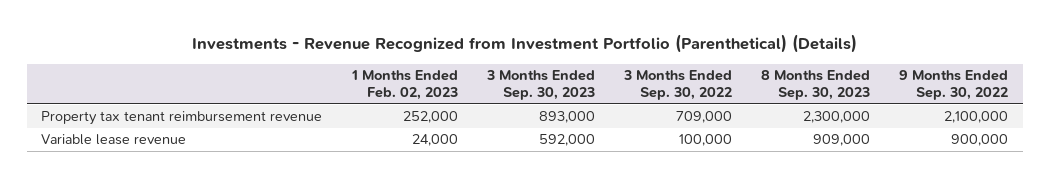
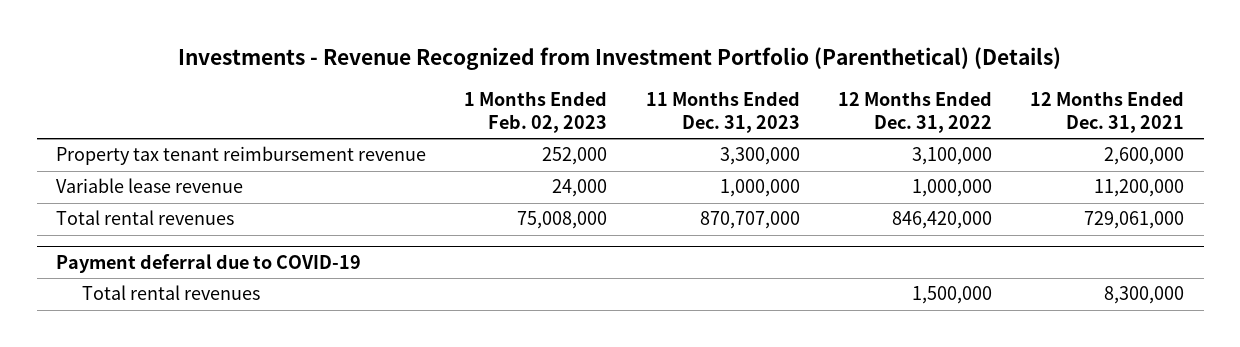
[485,70,595,101] 3 Months Ended Sep. 30, 2023 -> none
[622,70,732,101] 3 Months Ended Sep. 30, 2022 -> none
[761,70,871,101] 8 Months Ended Sep. 30, 2023 -> none
[899,70,1009,101] 9 Months Ended Sep. 30, 2022 -> none
none -> [645,90,800,133] 11 Months Ended Dec. 31, 2023
none -> [837,90,992,133] 12 Months Ended Dec. 31, 2022
none -> [1030,90,1185,133] 12 Months Ended Dec. 31, 2021
none -> [55,210,234,226] Total rental revenues
none -> [55,254,361,274] Payment deferral due to COVID-19
none -> [82,285,261,301] Total rental revenues

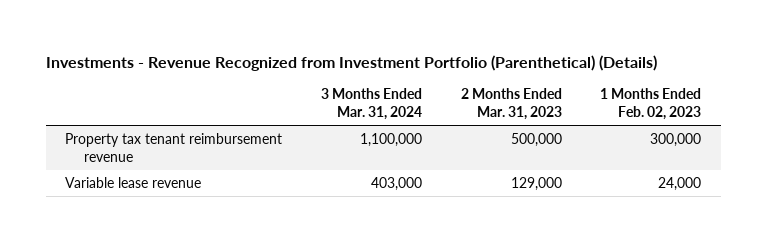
[645,90,800,133] 11 Months Ended Dec. 31, 2023 -> none
[837,90,992,133] 12 Months Ended Dec. 31, 2022 -> none
[1030,90,1185,133] 12 Months Ended Dec. 31, 2021 -> none
none -> [321,88,423,121] 3 Months Ended Mar. 31, 2024
none -> [460,88,562,121] 2 Months Ended Mar. 31, 2023
[542,147,608,166] 252,000 -> [650,132,702,147] 300,000
[55,210,234,226] Total rental revenues -> none
[55,254,361,274] Payment deferral due to COVID-19 -> none
[82,285,261,301] Total rental revenues -> none

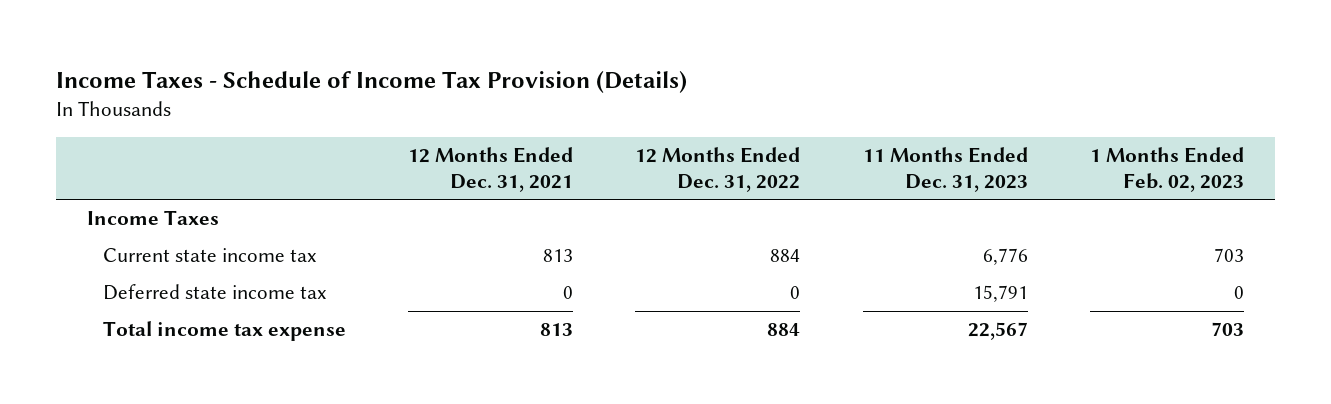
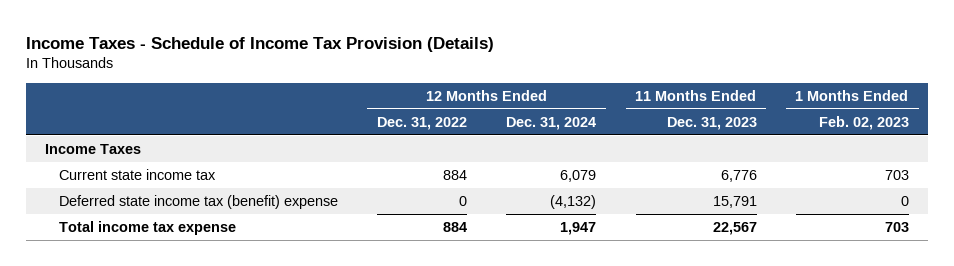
[408,147,574,192] 12 Months Ended Dec. 31, 2021 -> none
none -> [506,116,597,130] Dec. 31, 2024
[102,284,327,301] Deferred state income tax -> [58,194,338,209] Deferred state income tax (benefit) expense

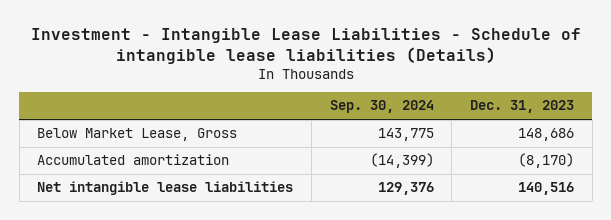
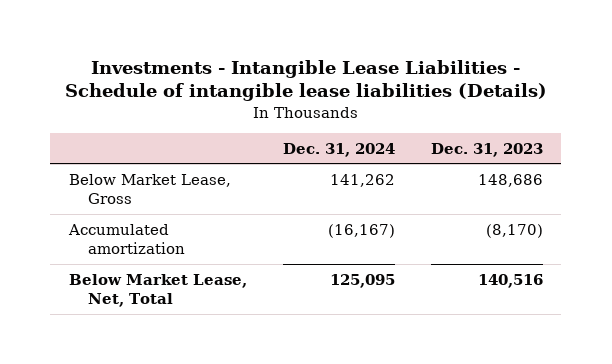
[30,28,581,64] Investment - Intangible Lease Liabilities - Schedule of intangible lease liabilities (Details) -> [64,59,547,102] Investments - Intangible Lease Liabilities - Schedule of intangible lease liabilities (Details)
[329,100,434,114] Sep. 30, 2024 -> none
none -> [282,142,395,157] Dec. 31, 2024
[37,181,294,196] Net intangible lease liabilities -> [68,273,247,308] Below Market Lease, Net, Total

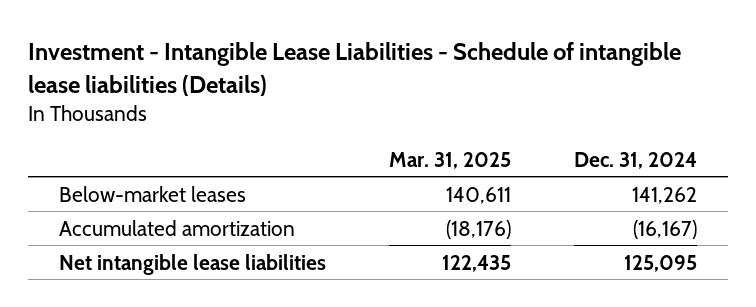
[64,59,547,102] Investments - Intangible Lease Liabilities - Schedule of intangible lease liabilities (Details) -> [27,42,681,96] Investment - Intangible Lease Liabilities - Schedule of intangible lease liabilities (Details)
[431,142,544,157] Dec. 31, 2023 -> none
none -> [388,151,511,169] Mar. 31, 2025
[68,173,231,205] Below Market Lease, Gross -> [58,185,246,202] Below-market leases
[68,273,247,308] Below Market Lease, Net, Total -> [58,253,326,275] Net intangible lease liabilities

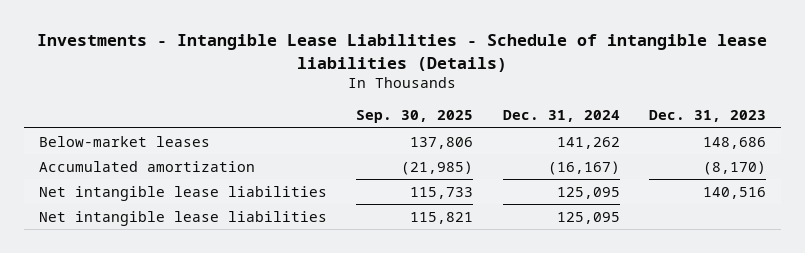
[27,42,681,96] Investment - Intangible Lease Liabilities - Schedule of intangible lease liabilities (Details) -> [37,34,768,72] Investments - Intangible Lease Liabilities - Schedule of intangible lease liabilities (Details)
[388,151,511,169] Mar. 31, 2025 -> none
none -> [356,110,474,124] Sep. 30, 2025
none -> [648,110,766,123] Dec. 31, 2023
none -> [39,210,328,226] Net intangible lease liabilities

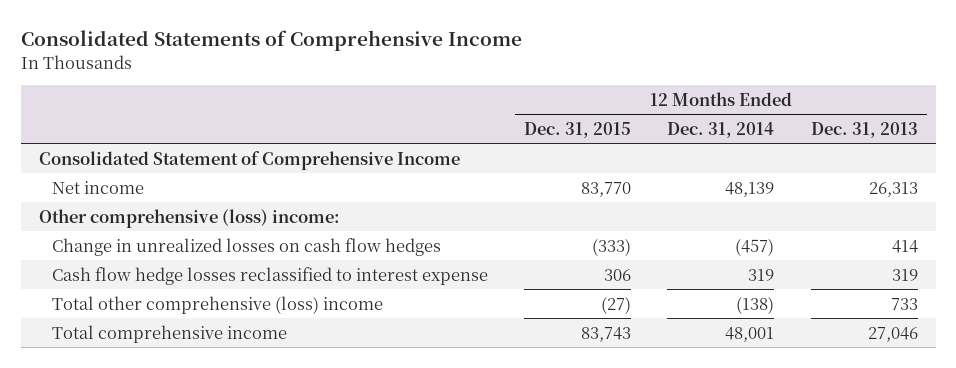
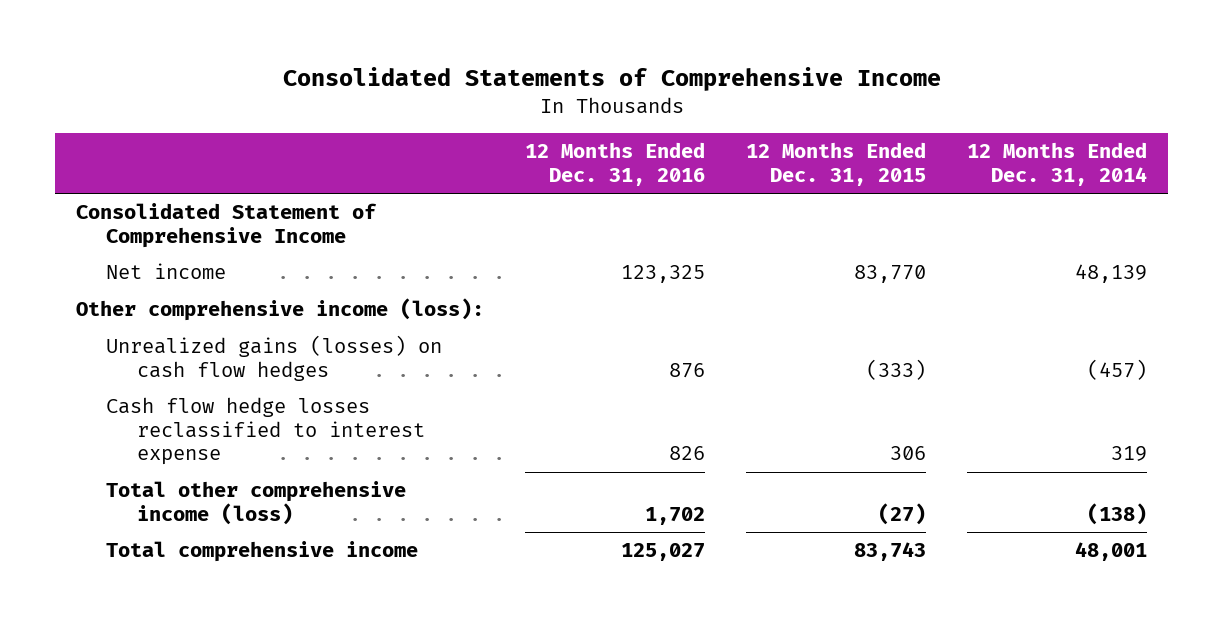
[810,121,918,138] Dec. 31, 2013 -> none
none -> [525,142,706,186] 12 Months Ended Dec. 31, 2016
[38,208,340,228] Other comprehensive (loss) income: -> [75,298,484,322] Other comprehensive income (loss):
[52,237,442,256] Change in unrealized losses on cash flow hedges -> [106,335,443,381] Unrealized gains (losses) on cash flow hedges
[52,295,384,314] Total other comprehensive (loss) income -> [106,481,407,525] Total other comprehensive income (loss)

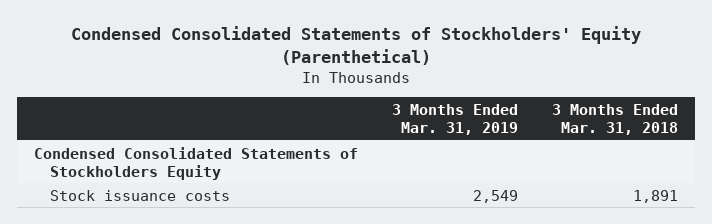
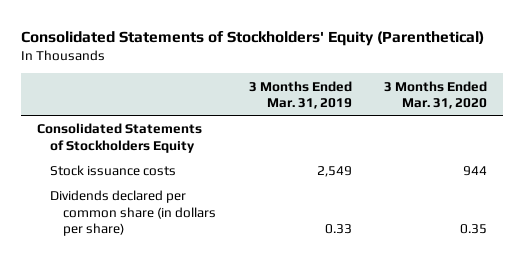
[71,25,642,65] Condensed Consolidated Statements of Stockholders' Equity (Parenthetical) -> [20,30,484,46] Consolidated Statements of Stockholders' Equity (Parenthetical)
[552,103,679,135] 3 Months Ended Mar. 31, 2018 -> none
none -> [384,80,488,109] 3 Months Ended Mar. 31, 2020
[33,146,358,180] Condensed Consolidated Statements of Stockholders Equity -> [36,123,202,153] Consolidated Statements of Stockholders Equity
none -> [50,190,217,236] Dividends declared per common share (in dollars per share)

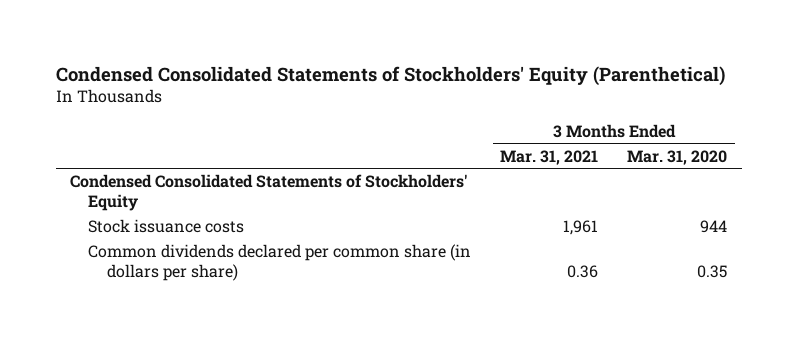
[20,30,484,46] Consolidated Statements of Stockholders' Equity (Parenthetical) -> [55,65,725,86] Condensed Consolidated Statements of Stockholders' Equity (Parenthetical)
[248,80,352,109] 3 Months Ended Mar. 31, 2019 -> none
none -> [500,149,599,165] Mar. 31, 2021
[36,123,202,153] Consolidated Statements of Stockholders Equity -> [70,174,469,212] Condensed Consolidated Statements of Stockholders' Equity
[50,190,217,236] Dividends declared per common share (in dollars per share) -> [88,244,472,282] Common dividends declared per common share (in dollars per share)

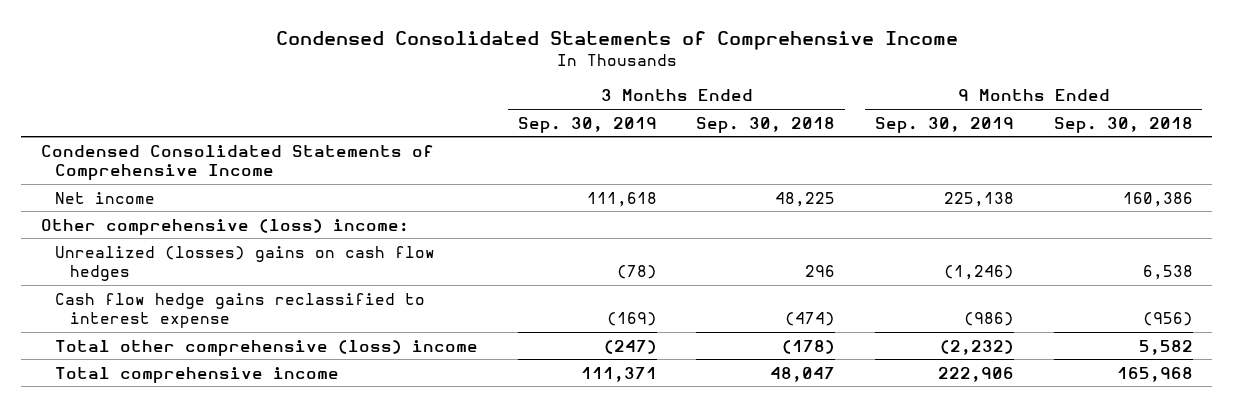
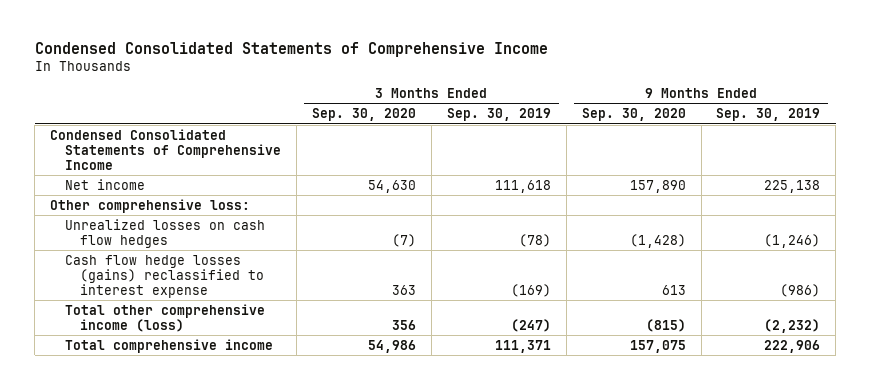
[696,116,836,133] Sep. 30, 2018 -> none
[1053,116,1193,133] Sep. 30, 2018 -> none
none -> [311,108,416,122] Sep. 30, 2020
none -> [581,108,686,122] Sep. 30, 2020
[40,218,409,235] Other comprehensive (loss) income: -> [50,198,251,213] Other comprehensive loss:
[55,245,436,282] Unrealized (losses) gains on cash flow hedges -> [65,218,266,248] Unrealized losses on cash flow hedges
[55,292,426,329] Cash flow hedge gains reclassified to interest expense -> [65,254,265,298] Cash flow hedge losses (gains) reclassified to interest expense
[55,339,479,356] Total other comprehensive (loss) income -> [65,303,266,332] Total other comprehensive income (loss)

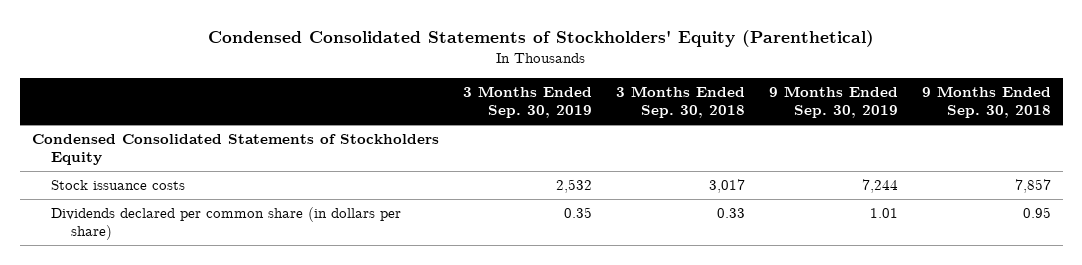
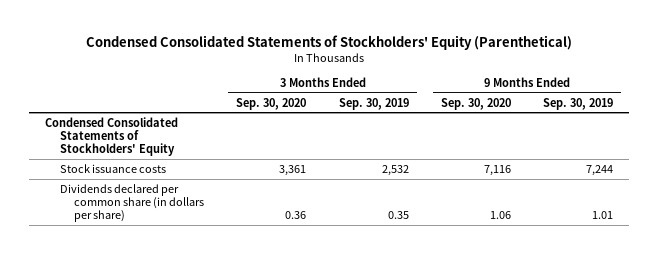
[615,86,745,119] 3 Months Ended Sep. 30, 2018 -> none
[921,86,1051,119] 9 Months Ended Sep. 30, 2018 -> none
none -> [236,97,307,110] Sep. 30, 2020
none -> [440,97,511,110] Sep. 30, 2020
[31,134,439,166] Condensed Consolidated Statements of Stockholders Equity -> [45,116,179,157] Condensed Consolidated Statements of Stockholders' Equity

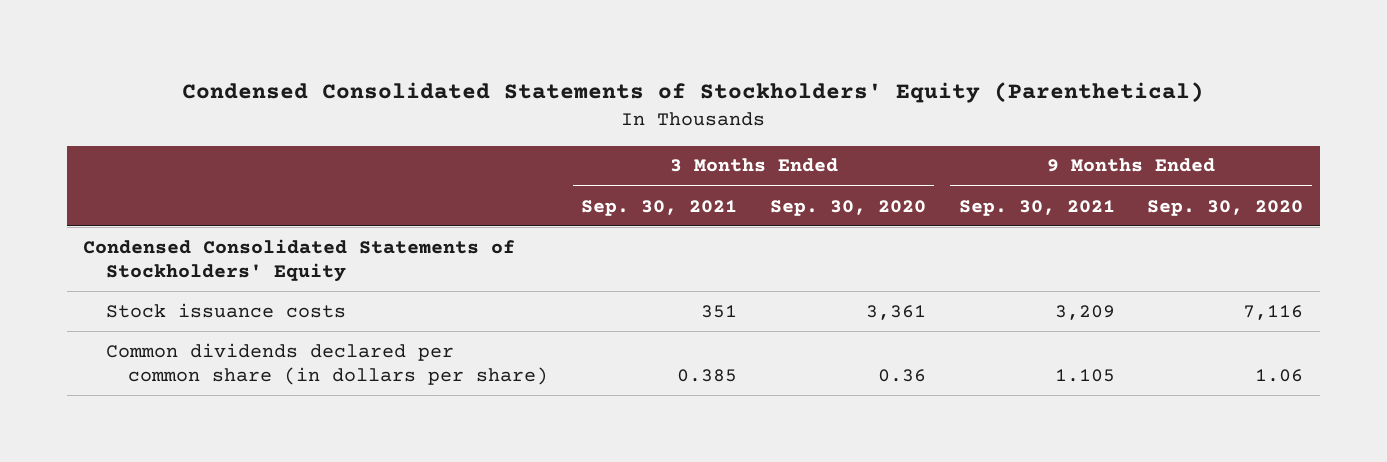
[338,97,409,110] Sep. 30, 2019 -> none
[543,97,614,110] Sep. 30, 2019 -> none
none -> [581,199,738,216] Sep. 30, 2021
none -> [958,199,1115,216] Sep. 30, 2021
[59,183,205,223] Dividends declared per common share (in dollars per share) -> [105,342,549,386] Common dividends declared per common share (in dollars per share)

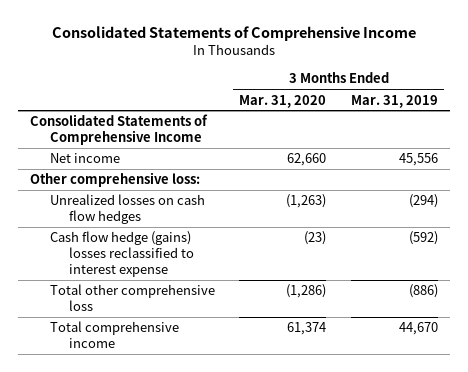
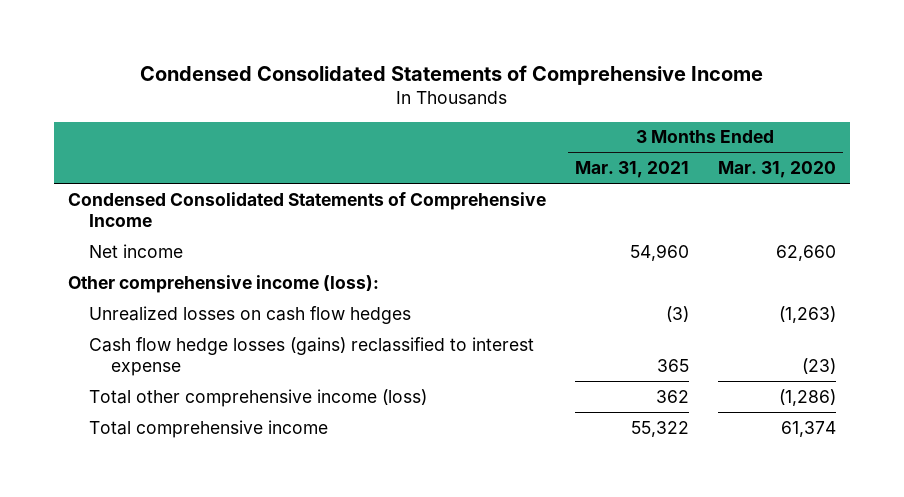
[52,26,417,42] Consolidated Statements of Comprehensive Income -> [139,64,763,85] Condensed Consolidated Statements of Comprehensive Income
[350,94,438,108] Mar. 31, 2019 -> none
none -> [574,161,689,179] Mar. 31, 2021
[30,114,209,146] Consolidated Statements of Comprehensive Income -> [68,191,547,228] Condensed Consolidated Statements of Comprehensive Income
[30,172,201,188] Other comprehensive loss: -> [68,274,380,293] Other comprehensive income (loss):
[49,231,194,278] Cash flow hedge (gains) losses reclassified to interest expense -> [89,336,535,377] Cash flow hedge losses (gains) reclassified to interest expense
[49,284,215,312] Total other comprehensive loss -> [89,388,428,407] Total other comprehensive income (loss)

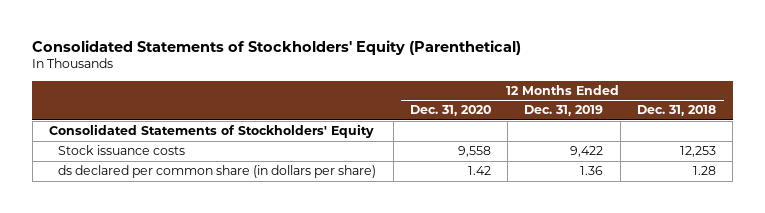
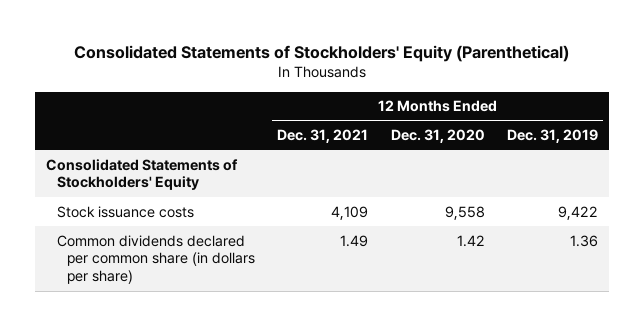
[636,105,716,117] Dec. 31, 2018 -> none
none -> [277,129,369,144] Dec. 31, 2021
[58,165,377,179] ds declared per common share (in dollars per share) -> [56,234,256,285] Common dividends declared per common share (in dollars per share)

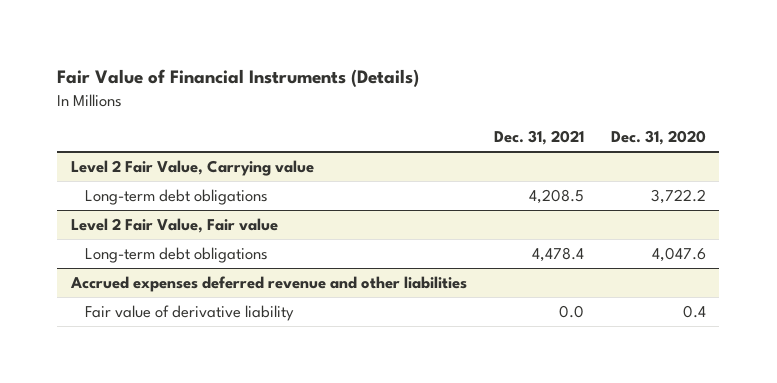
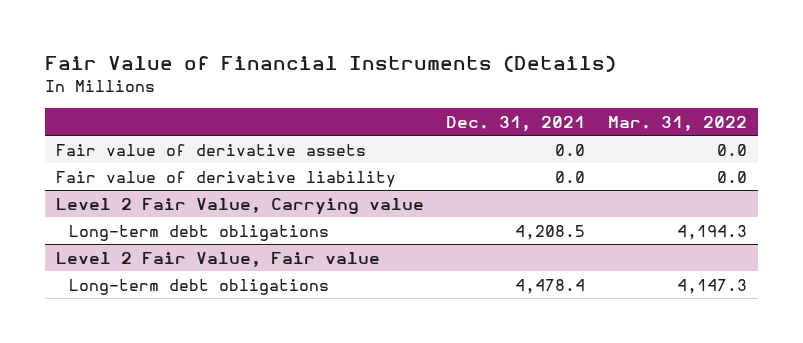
[610,130,706,146] Dec. 31, 2020 -> none
none -> [607,115,747,131] Mar. 31, 2022
none -> [55,143,366,156] Fair value of derivative assets
none -> [55,170,396,188] Fair value of derivative liability
[69,276,467,293] Accrued expenses deferred revenue and other liabilities -> none
[84,305,294,322] Fair value of derivative liability -> none

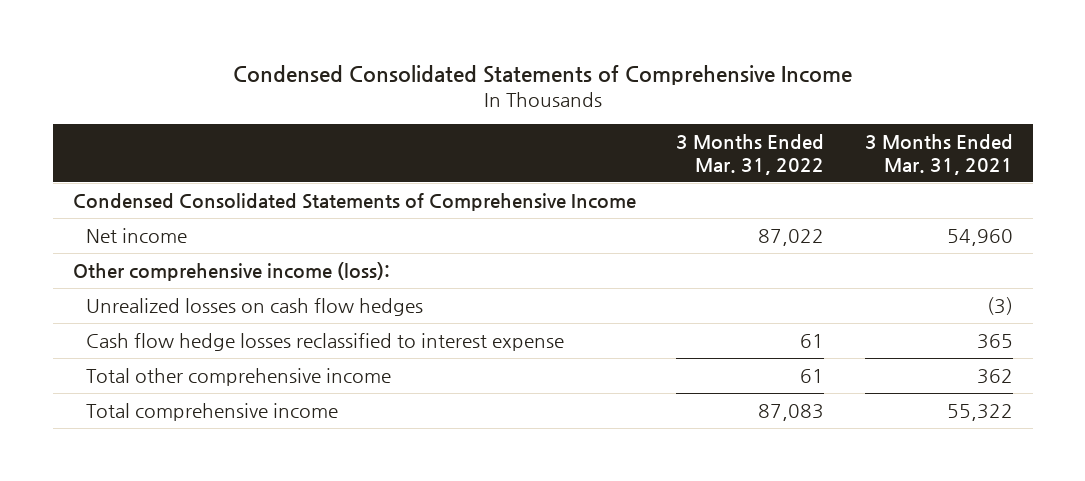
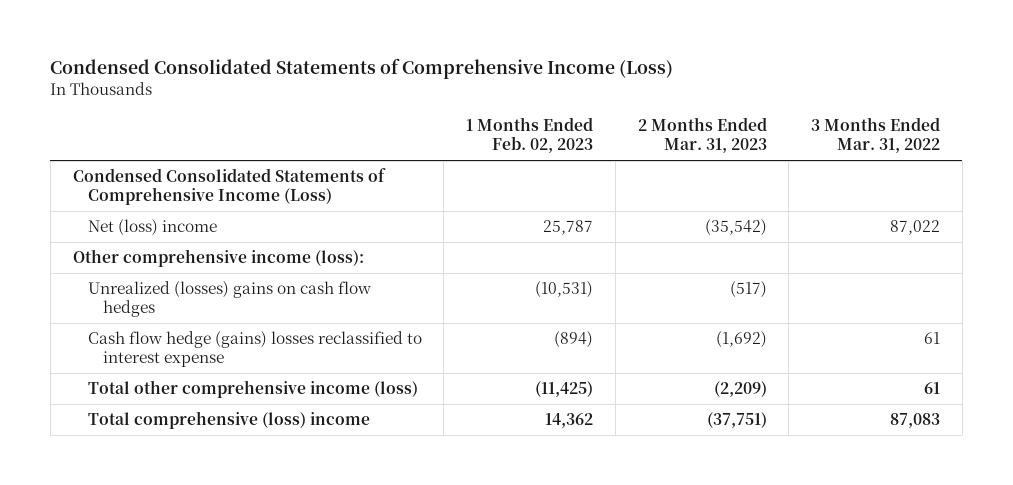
[232,65,852,86] Condensed Consolidated Statements of Comprehensive Income -> [50,58,674,80] Condensed Consolidated Statements of Comprehensive Income (Loss)
[864,134,1013,175] 3 Months Ended Mar. 31, 2021 -> none
none -> [466,116,594,154] 1 Months Ended Feb. 02, 2023
none -> [637,116,767,154] 2 Months Ended Mar. 31, 2023
[72,192,636,211] Condensed Consolidated Statements of Comprehensive Income -> [72,167,386,206] Condensed Consolidated Statements of Comprehensive Income (Loss)
[85,227,187,243] Net income -> [87,218,217,236] Net (loss) income
[85,297,423,316] Unrealized losses on cash flow hedges -> [87,280,371,318] Unrealized (losses) gains on cash flow hedges
[85,332,564,351] Cash flow hedge losses reclassified to interest expense -> [87,330,422,368] Cash flow hedge (gains) losses reclassified to interest expense
[85,367,391,386] Total other comprehensive income -> [87,379,418,398] Total other comprehensive income (loss)
[85,402,338,421] Total comprehensive income -> [87,410,370,429] Total comprehensive (loss) income

